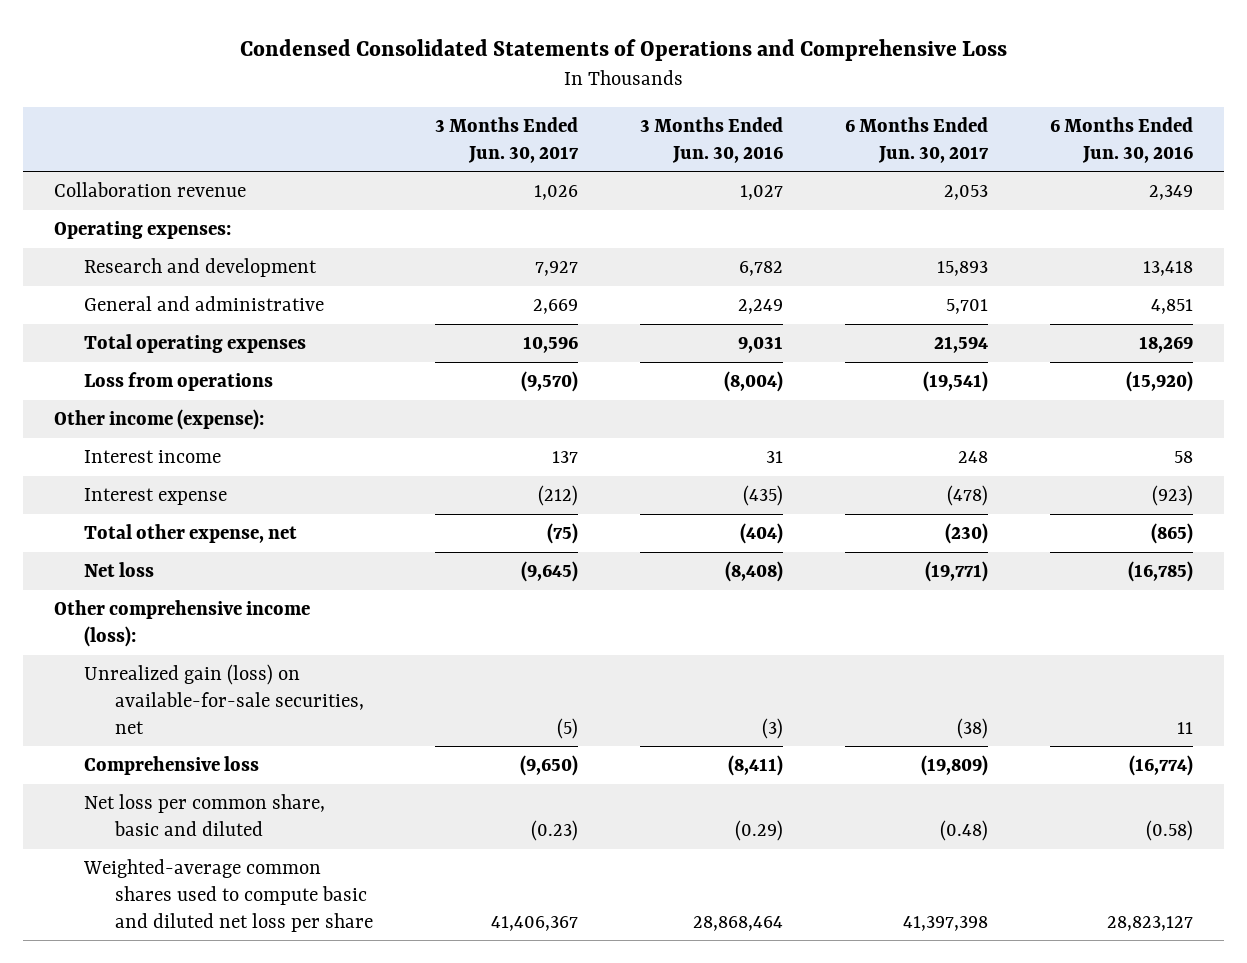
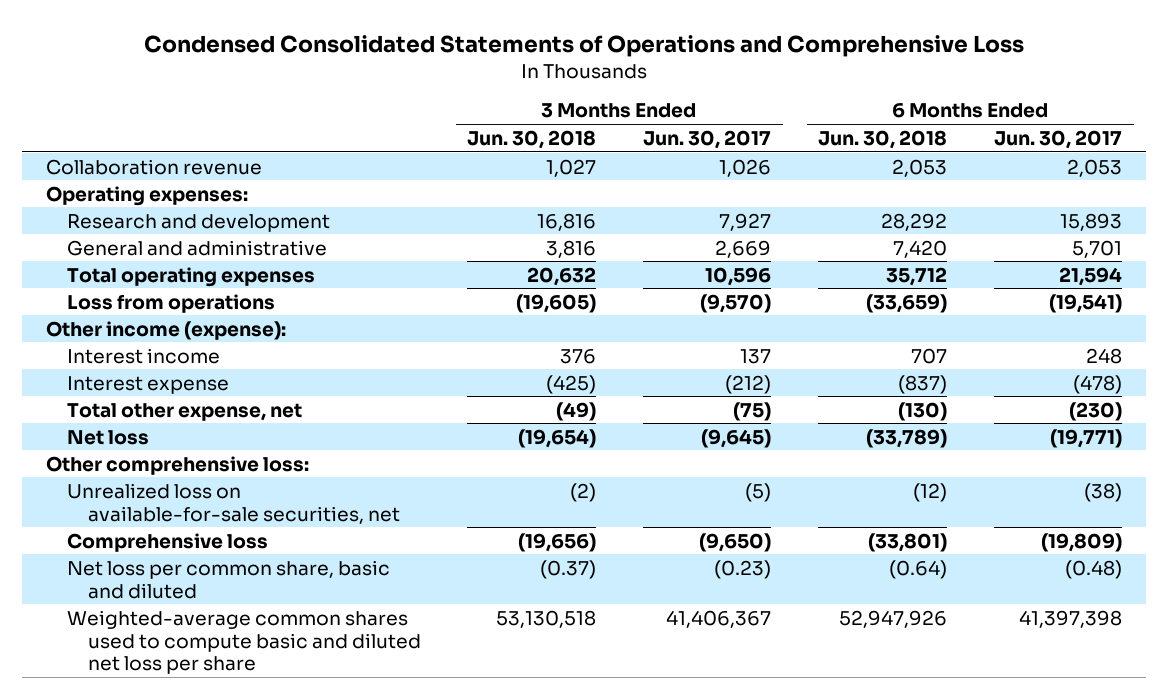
[639,116,783,163] 3 Months Ended Jun. 30, 2016 -> none
[1050,116,1194,163] 6 Months Ended Jun. 30, 2016 -> none
none -> [467,129,597,149] Jun. 30, 2018
none -> [818,129,948,149] Jun. 30, 2018
[54,599,311,647] Other comprehensive income (loss): -> [45,455,309,475] Other comprehensive loss:
[84,663,364,734] Unrealized gain (loss) on available-for-sale securities, net -> [66,482,400,524] Unrealized loss on available-for-sale securities, net

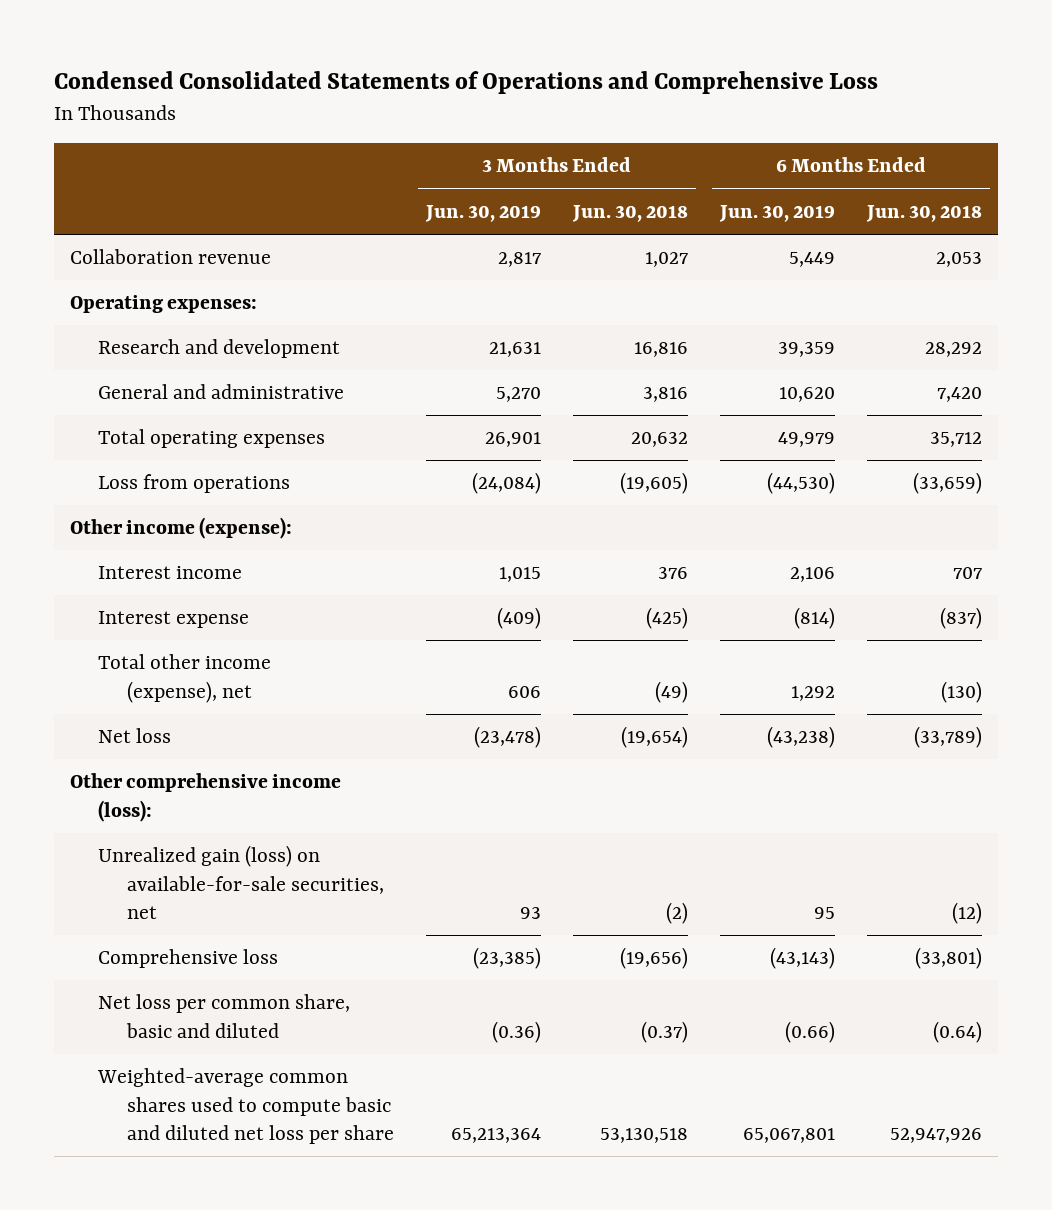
[643,129,772,149] Jun. 30, 2017 -> none
[994,129,1123,149] Jun. 30, 2017 -> none
none -> [424,204,541,222] Jun. 30, 2019
none -> [718,204,835,222] Jun. 30, 2019
[66,402,302,421] Total other expense, net -> [98,654,272,703] Total other income (expense), net
[45,455,309,475] Other comprehensive loss: -> [69,773,341,822] Other comprehensive income (loss):
[66,482,400,524] Unrealized loss on available-for-sale securities, net -> [98,845,385,920] Unrealized gain (loss) on available-for-sale securities, net

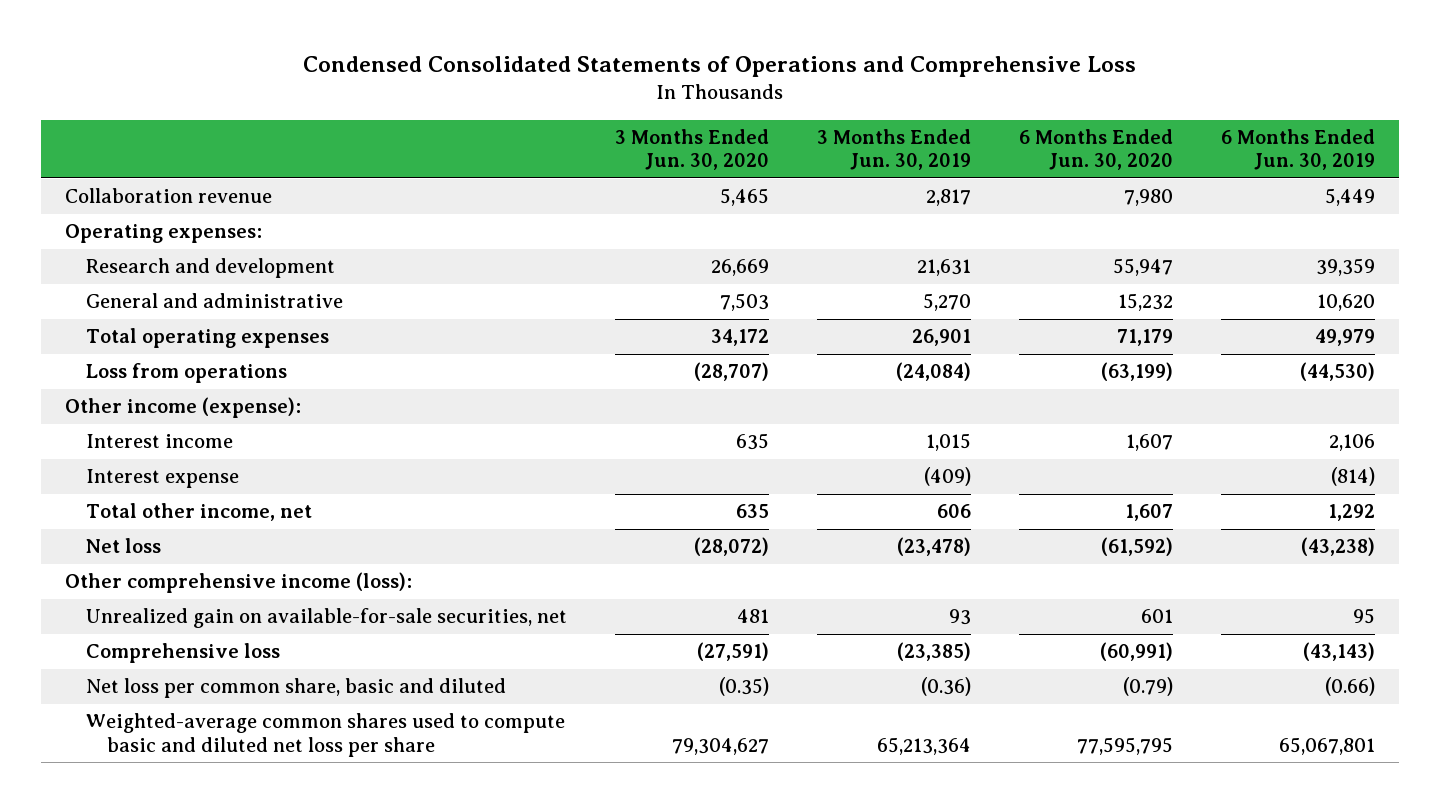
[571,204,688,222] Jun. 30, 2018 -> none
[865,204,982,222] Jun. 30, 2018 -> none
none -> [614,128,769,171] 3 Months Ended Jun. 30, 2020
none -> [1018,128,1173,171] 6 Months Ended Jun. 30, 2020
[98,654,272,703] Total other income (expense), net -> [85,503,312,522] Total other income, net
[98,845,385,920] Unrealized gain (loss) on available-for-sale securities, net -> [85,608,567,629] Unrealized gain on available-for-sale securities, net

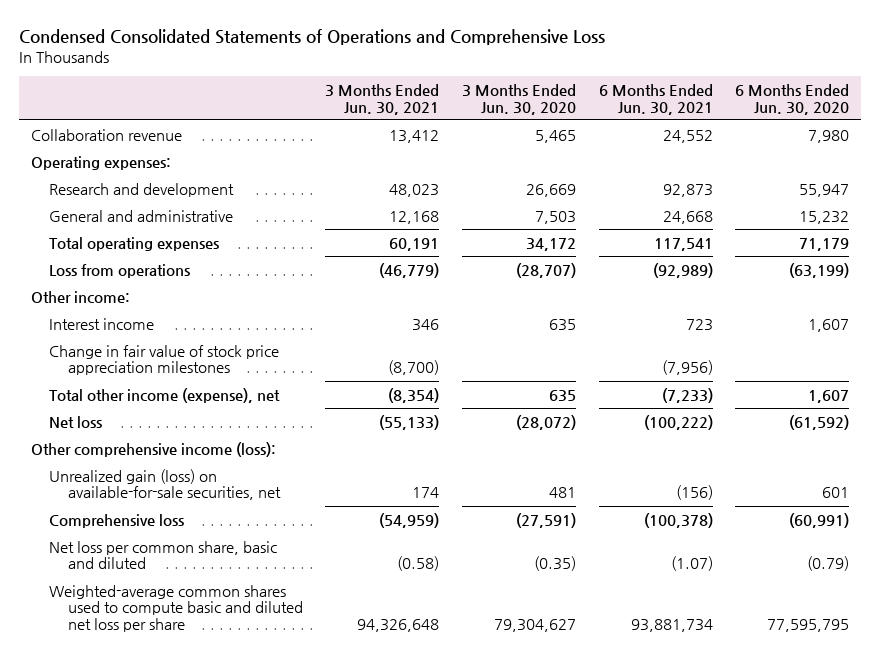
[816,128,971,171] 3 Months Ended Jun. 30, 2019 -> none
[1220,128,1375,171] 6 Months Ended Jun. 30, 2019 -> none
none -> [325,83,440,115] 3 Months Ended Jun. 30, 2021
none -> [598,83,713,115] 6 Months Ended Jun. 30, 2021
[65,397,302,419] Other income (expense): -> [30,290,130,303] Other income:
[85,469,239,489] Interest expense -> none
none -> [49,344,280,376] Change in fair value of stock price appreciation milestones
[85,503,312,522] Total other income, net -> [49,387,281,403] Total other income (expense), net
[85,608,567,629] Unrealized gain on available-for-sale securities, net -> [49,468,281,501] Unrealized gain (loss) on available-for-sale securities, net

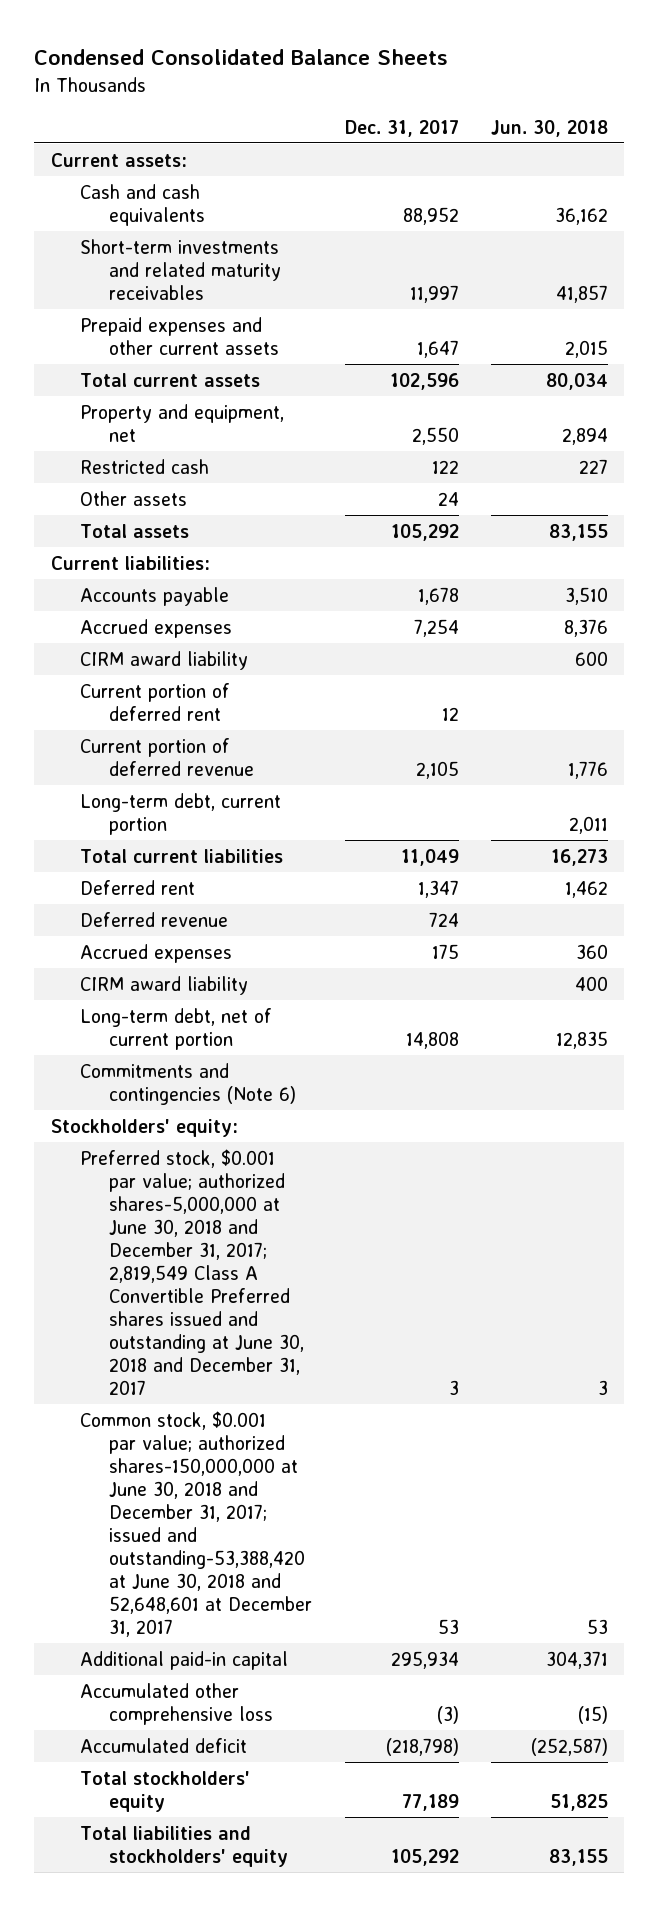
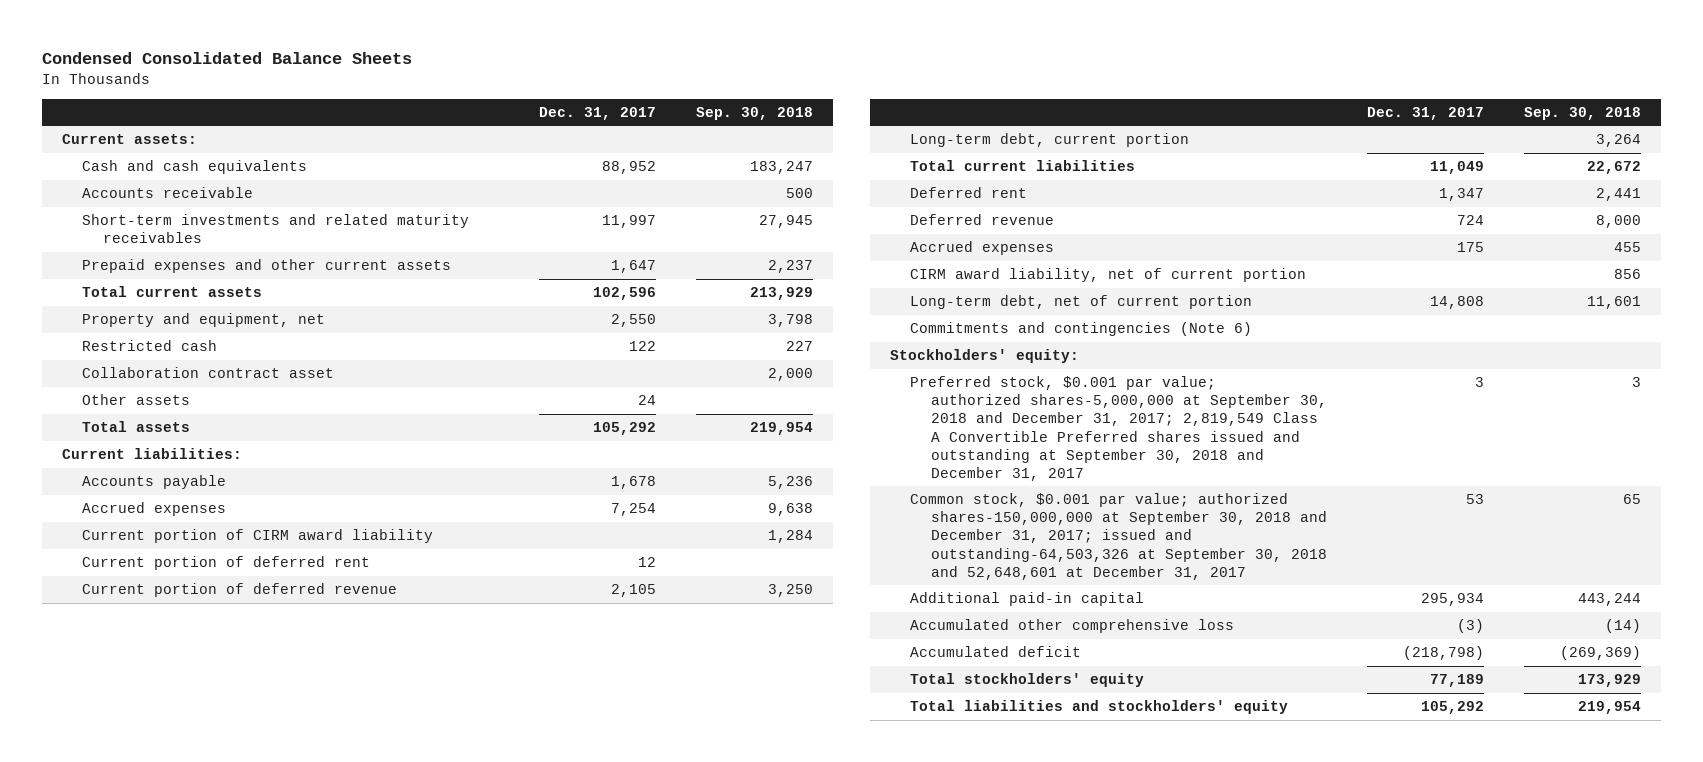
[490,119,608,137] Jun. 30, 2018 -> none
none -> [695,106,813,120] Sep. 30, 2018
none -> [82,187,254,199] Accounts receivable
none -> [82,367,335,379] Collaboration contract asset
[79,650,248,670] CIRM award liability -> [82,529,434,544] Current portion of CIRM award liability
[79,975,248,995] CIRM award liability -> [910,268,1307,283] CIRM award liability, net of current portion
[79,1148,305,1396] Preferred stock, $0.001 par value; authorized shares-5,000,000 at June 30, 2018 and December 31, 2017; 2,819,549 Class A Convertible Preferred shares issued and outstanding at June 30, 2018 and December 31, 2017 -> [910,376,1327,481] Preferred stock, $0.001 par value; authorized shares-5,000,000 at September 30, 2018 and December 31, 2017; 2,819,549 Class A Convertible Preferred shares issued and outstanding at September 30, 2018 and December 31, 2017
[79,1410,313,1638] Common stock, $0.001 par value; authorized shares-150,000,000 at June 30, 2018 and December 31, 2017; issued and outstanding-53,388,420 at June 30, 2018 and 52,648,601 at December 31, 2017 -> [910,493,1327,580] Common stock, $0.001 par value; authorized shares-150,000,000 at September 30, 2018 and December 31, 2017; issued and outstanding-64,503,326 at September 30, 2018 and 52,648,601 at December 31, 2017

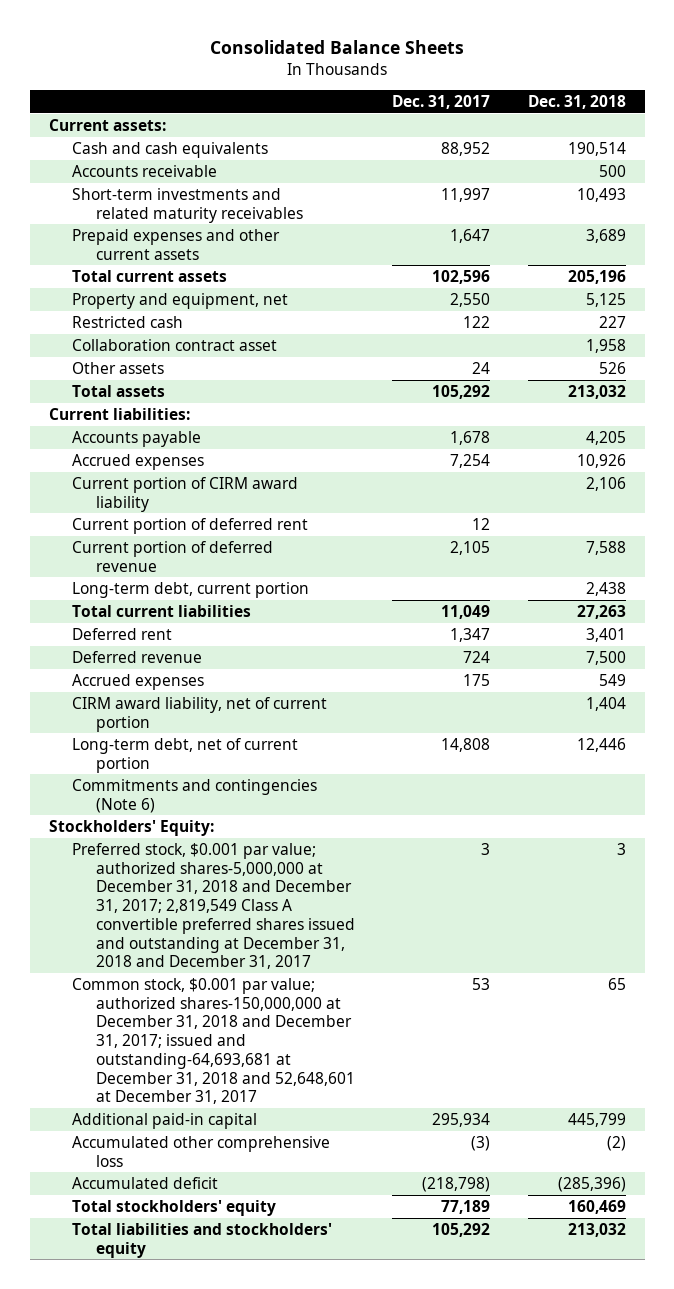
[41,52,412,65] Condensed Consolidated Balance Sheets -> [210,39,465,54] Consolidated Balance Sheets
[695,106,813,120] Sep. 30, 2018 -> none
none -> [527,94,626,109] Dec. 31, 2018
[889,349,1079,364] Stockholders' equity: -> [48,819,214,836] Stockholders' Equity:
[910,376,1327,481] Preferred stock, $0.001 par value; authorized shares-5,000,000 at September 30, 2018 and December 31, 2017; 2,819,549 Class A Convertible Preferred shares issued and outstanding at September 30, 2018 and December 31, 2017 -> [72,842,355,970] Preferred stock, $0.001 par value; authorized shares-5,000,000 at December 31, 2018 and December 31, 2017; 2,819,549 Class A convertible preferred shares issued and outstanding at December 31, 2018 and December 31, 2017
[910,493,1327,580] Common stock, $0.001 par value; authorized shares-150,000,000 at September 30, 2018 and December 31, 2017; issued and outstanding-64,503,326 at September 30, 2018 and 52,648,601 at December 31, 2017 -> [72,977,355,1105] Common stock, $0.001 par value; authorized shares-150,000,000 at December 31, 2018 and December 31, 2017; issued and outstanding-64,693,681 at December 31, 2018 and 52,648,601 at December 31, 2017

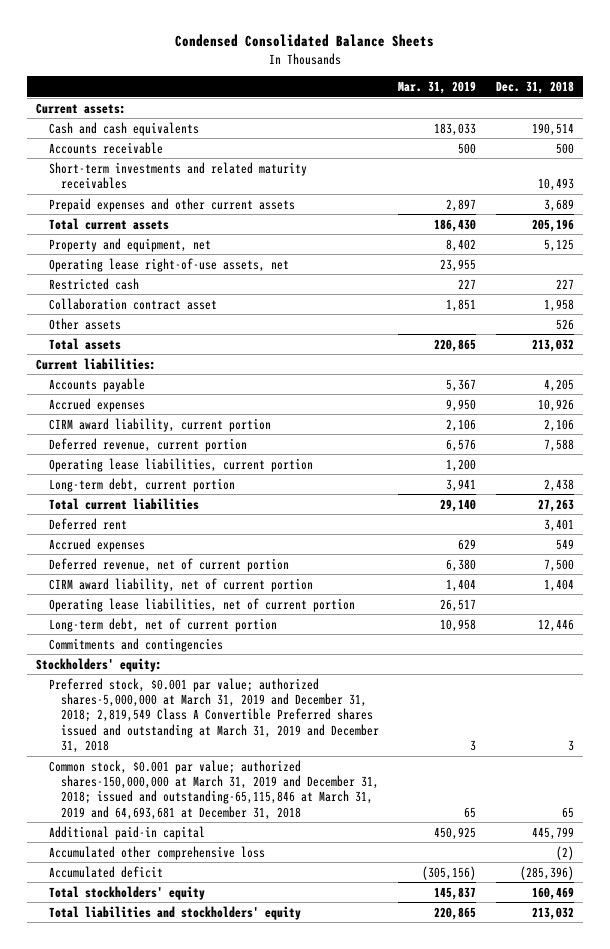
[210,39,465,54] Consolidated Balance Sheets -> [174,34,434,48] Condensed Consolidated Balance Sheets
[392,94,491,109] Dec. 31, 2017 -> none
none -> [398,80,477,94] Mar. 31, 2019
none -> [48,257,289,272] Operating lease right-of-use assets, net
[72,517,309,534] Current portion of deferred rent -> none
[72,476,299,512] Current portion of CIRM award liability -> [48,417,271,432] CIRM award liability, current portion
[72,540,274,572] Current portion of deferred revenue -> [48,437,247,452] Deferred revenue, current portion
none -> [48,457,313,472] Operating lease liabilities, current portion
[72,650,203,663] Deferred revenue -> none
none -> [48,557,289,572] Deferred revenue, net of current portion
none -> [48,597,355,612] Operating lease liabilities, net of current portion
[72,778,318,813] Commitments and contingencies (Note 6) -> [48,637,223,652] Commitments and contingencies
[48,819,214,836] Stockholders' Equity: -> [36,657,163,672] Stockholders' equity:
[72,842,355,970] Preferred stock, $0.001 par value; authorized shares-5,000,000 at December 31, 2018 and December 31, 2017; 2,819,549 Class A convertible preferred shares issued and outstanding at December 31, 2018 and December 31, 2017 -> [48,677,380,754] Preferred stock, $0.001 par value; authorized shares-5,000,000 at March 31, 2019 and December 31, 2018; 2,819,549 Class A Convertible Preferred shares issued and outstanding at March 31, 2019 and December 31, 2018
[72,977,355,1105] Common stock, $0.001 par value; authorized shares-150,000,000 at December 31, 2018 and December 31, 2017; issued and outstanding-64,693,681 at December 31, 2018 and 52,648,601 at December 31, 2017 -> [48,759,380,820] Common stock, $0.001 par value; authorized shares-150,000,000 at March 31, 2019 and December 31, 2018; issued and outstanding-65,115,846 at March 31, 2019 and 64,693,681 at December 31, 2018

